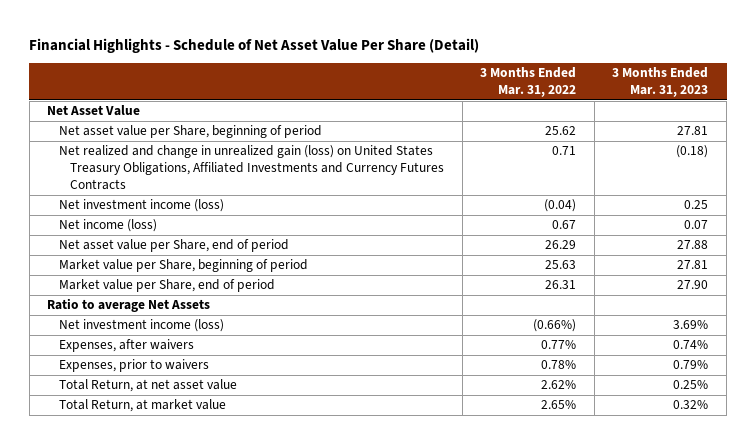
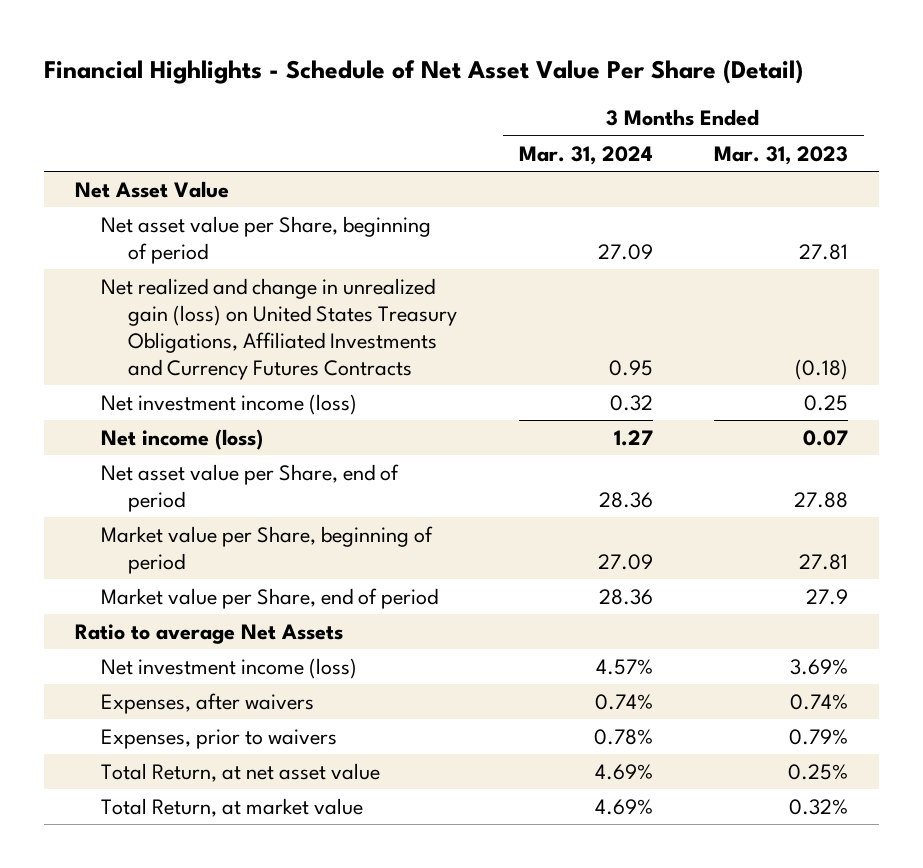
[480,67,577,98] 3 Months Ended Mar. 31, 2022 -> none
none -> [518,145,653,165] Mar. 31, 2024
[677,280,709,290] 27.90 -> [806,588,849,605] 27.9

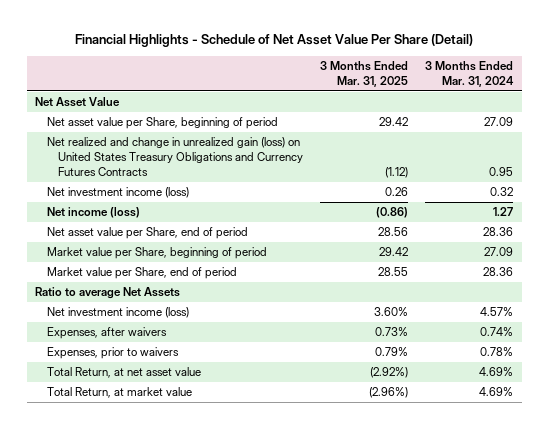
[714,145,849,165] Mar. 31, 2023 -> none
none -> [320,61,409,87] 3 Months Ended Mar. 31, 2025
[101,277,457,381] Net realized and change in unrealized gain (loss) on United States Treasury Obligations, Affiliated Investments and Currency Futures Contracts -> [46,137,304,176] Net realized and change in unrealized gain (loss) on United States Treasury Obligations and Currency Futures Contracts

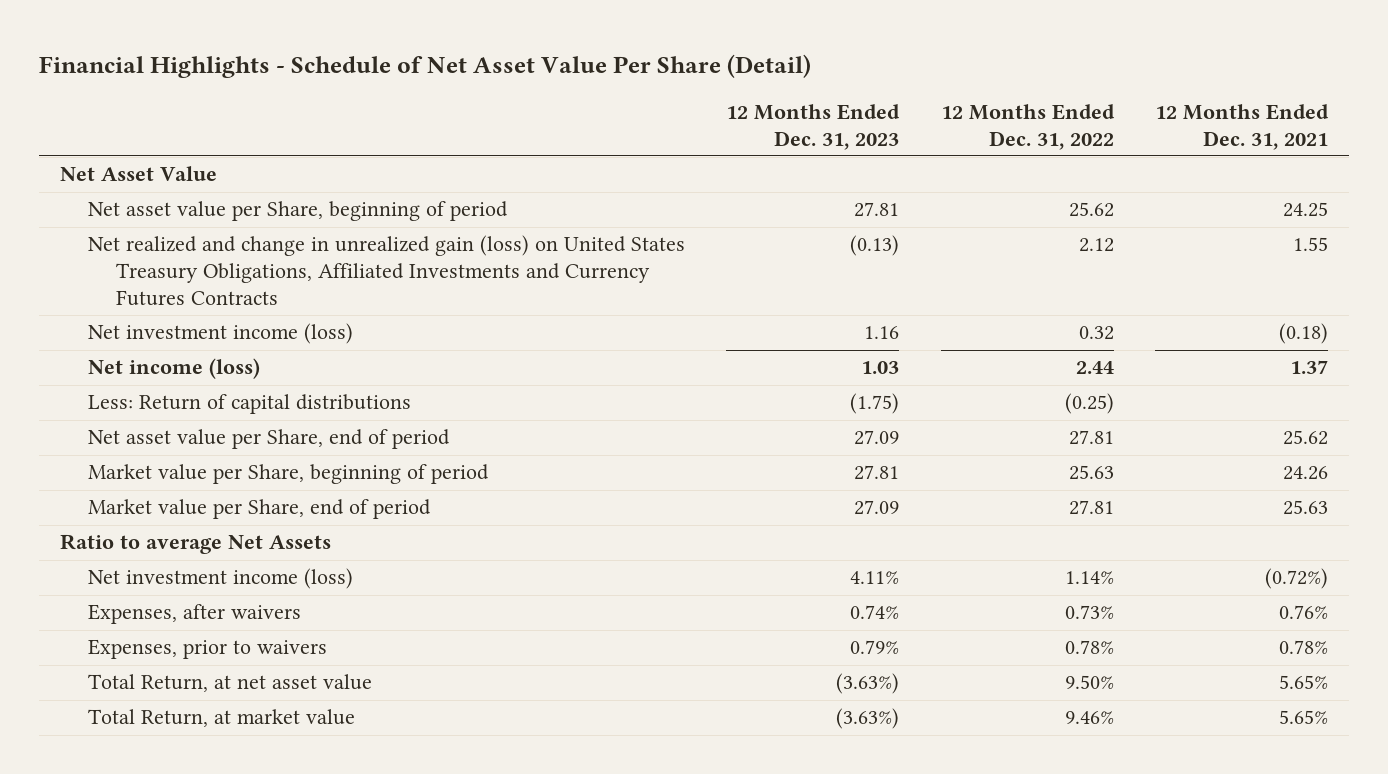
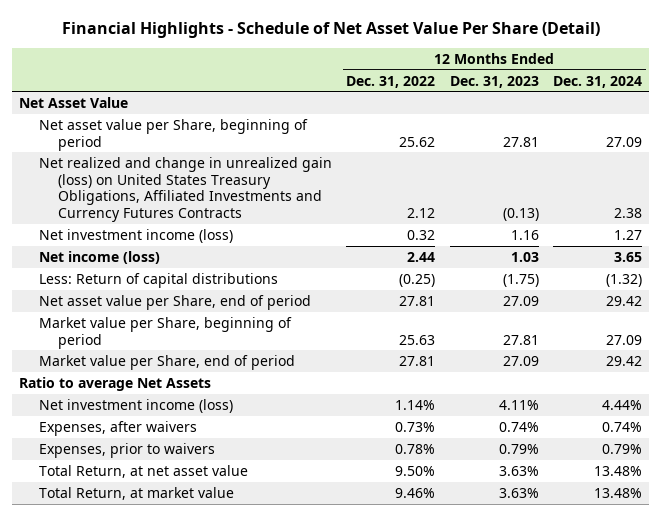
[1155,104,1330,150] 12 Months Ended Dec. 31, 2021 -> none
none -> [552,75,642,88] Dec. 31, 2024
[836,673,900,695] (3.63%) -> [498,465,539,476] 3.63%
[836,708,900,730] (3.63%) -> [498,487,539,498] 3.63%

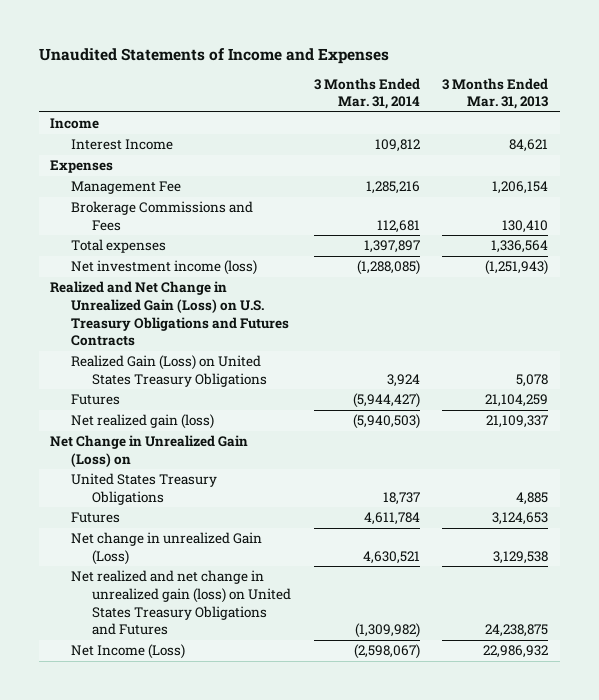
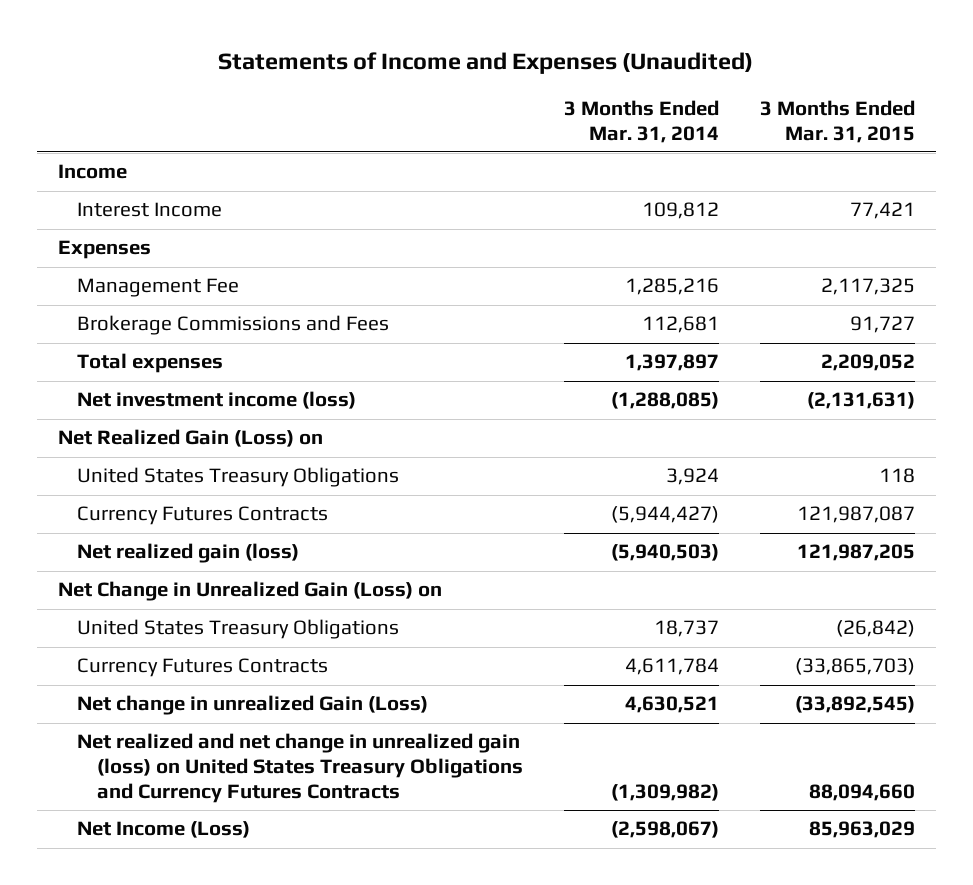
[38,47,389,64] Unaudited Statements of Income and Expenses -> [218,51,754,74] Statements of Income and Expenses (Unaudited)
[442,77,549,110] 3 Months Ended Mar. 31, 2013 -> none
none -> [760,100,916,143] 3 Months Ended Mar. 31, 2015
[50,281,290,347] Realized and Net Change in Unrealized Gain (Loss) on U.S. Treasury Obligations and Futures Contracts -> [57,429,323,448] Net Realized Gain (Loss) on
[71,355,267,387] Realized Gain (Loss) on United States Treasury Obligations -> [77,467,400,488] United States Treasury Obligations
[71,394,121,406] Futures -> [77,506,329,526] Currency Futures Contracts
[71,512,121,524] Futures -> [77,658,329,678] Currency Futures Contracts
[71,570,291,636] Net realized and net change in unrealized gain (loss) on United States Treasury Obligations and Futures -> [77,733,523,803] Net realized and net change in unrealized gain (loss) on United States Treasury Obligations and Currency Futures Contracts

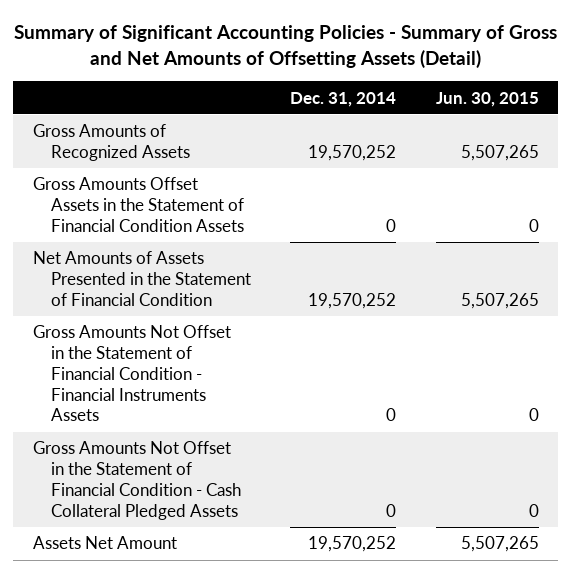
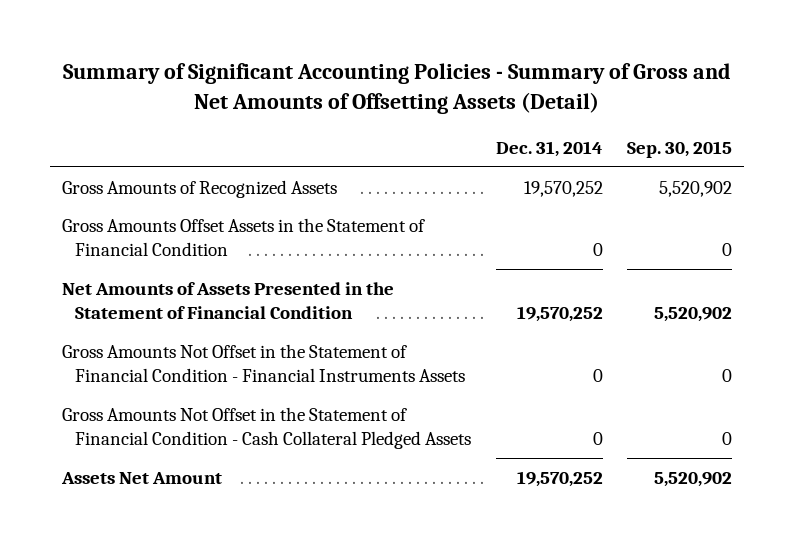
[435,91,539,107] Jun. 30, 2015 -> none
none -> [626,141,732,159] Sep. 30, 2015
[32,177,245,232] Gross Amounts Offset Assets in the Statement of Financial Condition Assets -> [61,217,425,257] Gross Amounts Offset Assets in the Statement of Financial Condition

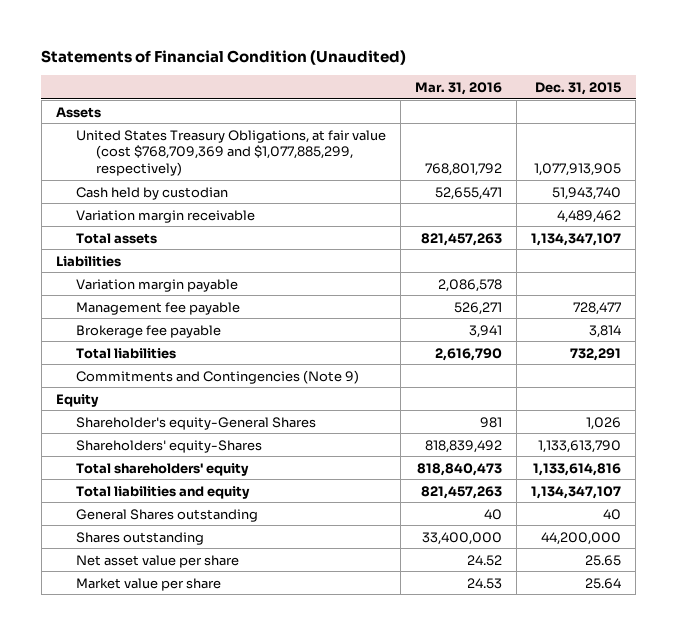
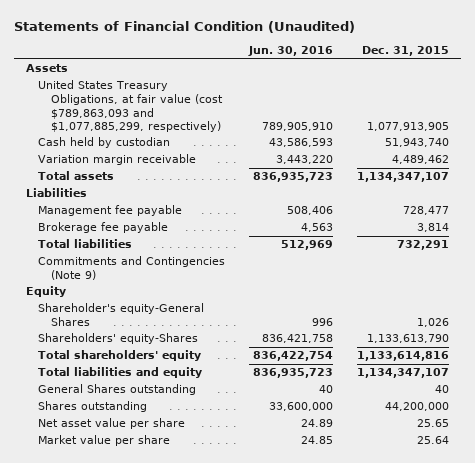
[415,81,503,95] Mar. 31, 2016 -> none
none -> [248,46,334,57] Jun. 30, 2016
[76,129,387,177] United States Treasury Obligations, at fair value (cost $768,709,369 and $1,077,885,299, respectively) -> [38,80,223,133] United States Treasury Obligations, at fair value (cost $789,863,093 and $1,077,885,299, respectively)
[76,278,239,292] Variation margin payable -> none

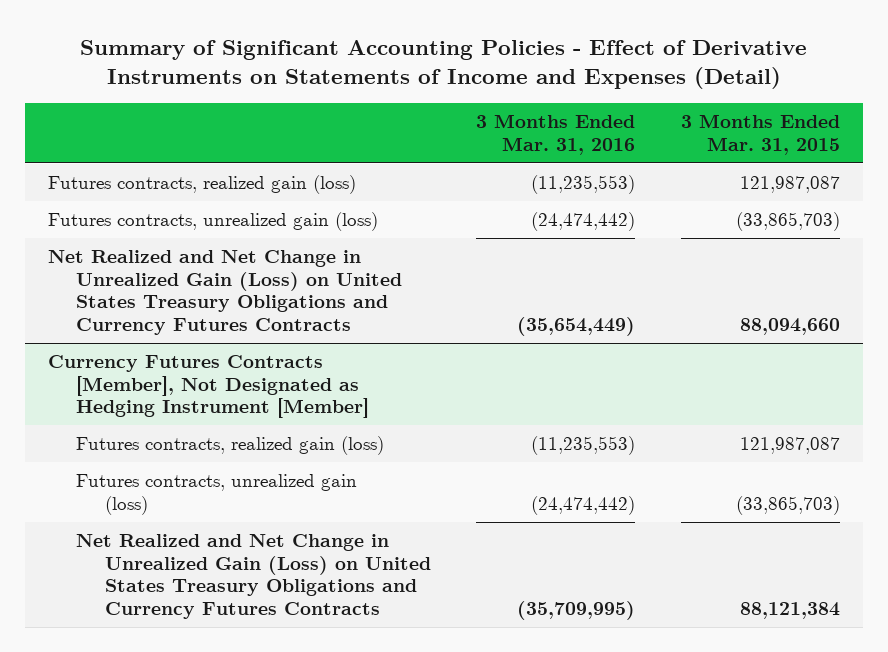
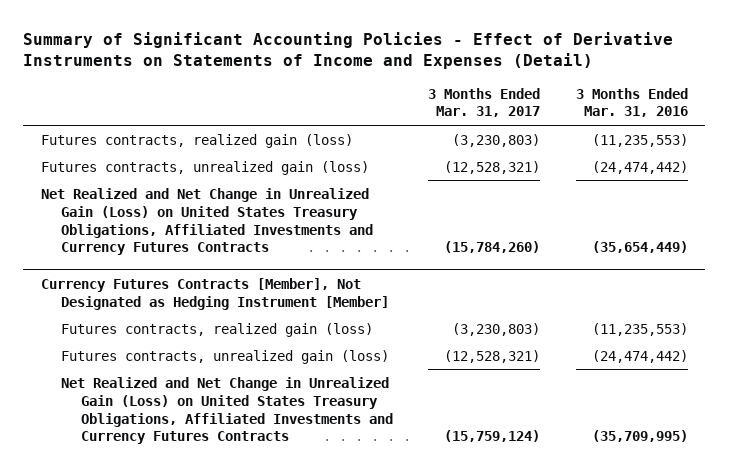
[680,114,840,155] 3 Months Ended Mar. 31, 2015 -> none
none -> [428,87,541,118] 3 Months Ended Mar. 31, 2017
[47,250,403,335] Net Realized and Net Change in Unrealized Gain (Loss) on United States Treasury Obligations and Currency Futures Contracts -> [40,187,373,256] Net Realized and Net Change in Unrealized Gain (Loss) on United States Treasury Obligations, Affiliated Investments and Currency Futures Contracts
[76,534,431,619] Net Realized and Net Change in Unrealized Gain (Loss) on United States Treasury Obligations and Currency Futures Contracts -> [60,376,393,445] Net Realized and Net Change in Unrealized Gain (Loss) on United States Treasury Obligations, Affiliated Investments and Currency Futures Contracts

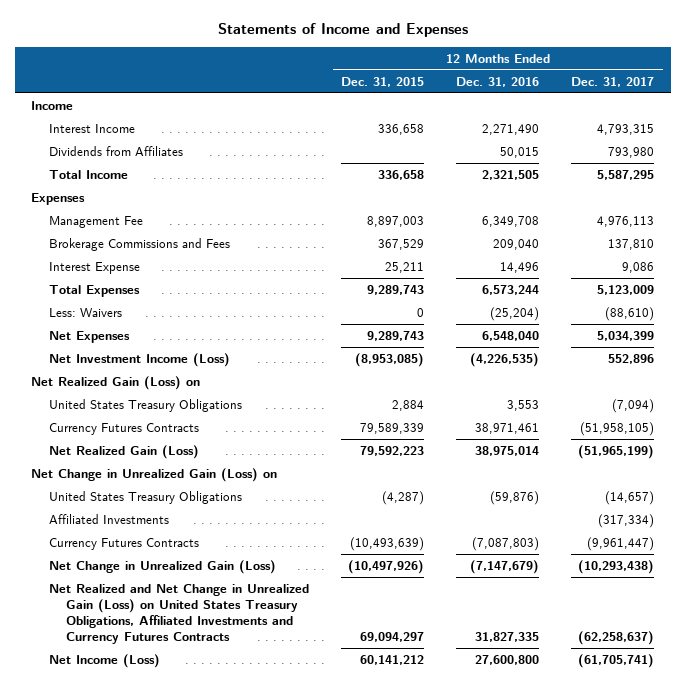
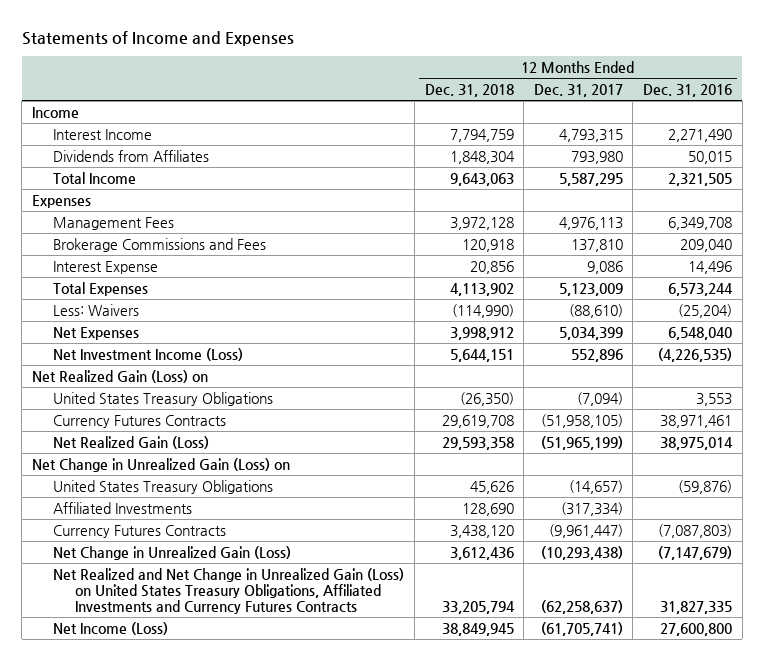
[340,76,424,87] Dec. 31, 2015 -> none
none -> [424,83,514,97] Dec. 31, 2018
[48,215,143,228] Management Fee -> [53,216,175,230] Management Fees

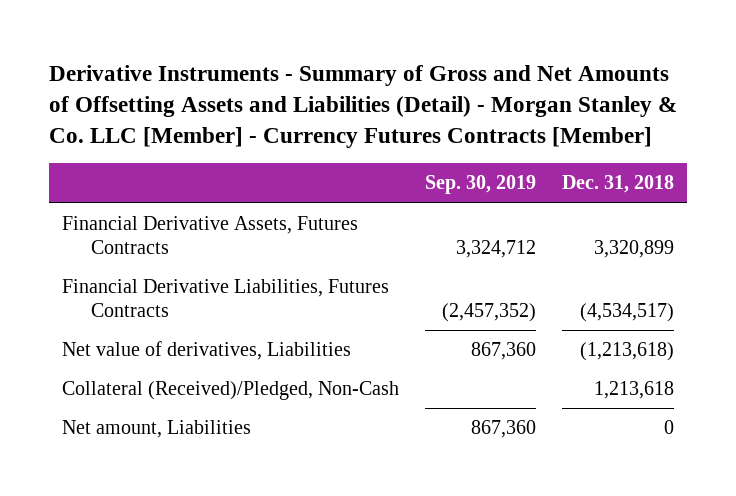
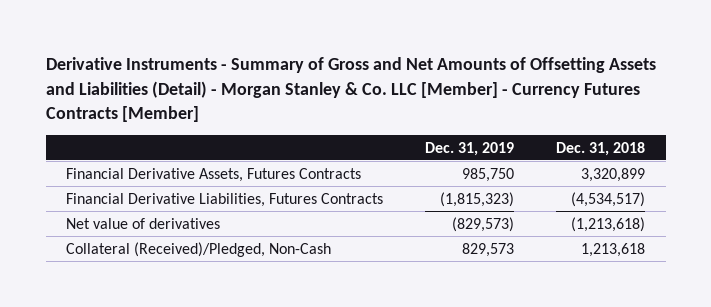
[425,175,537,195] Sep. 30, 2019 -> none
none -> [425,141,515,156] Dec. 31, 2019
[62,341,352,361] Net value of derivatives, Liabilities -> [66,217,221,229] Net value of derivatives
[62,420,252,439] Net amount, Liabilities -> none

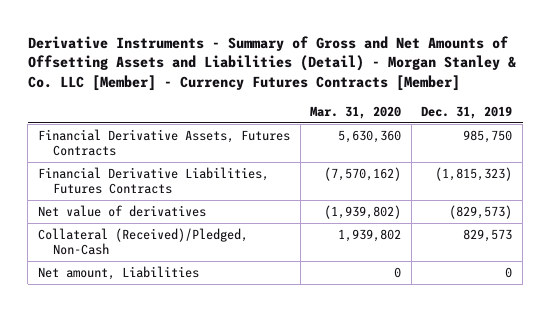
[555,141,645,156] Dec. 31, 2018 -> none
none -> [310,105,402,119] Mar. 31, 2020
none -> [37,265,199,280] Net amount, Liabilities

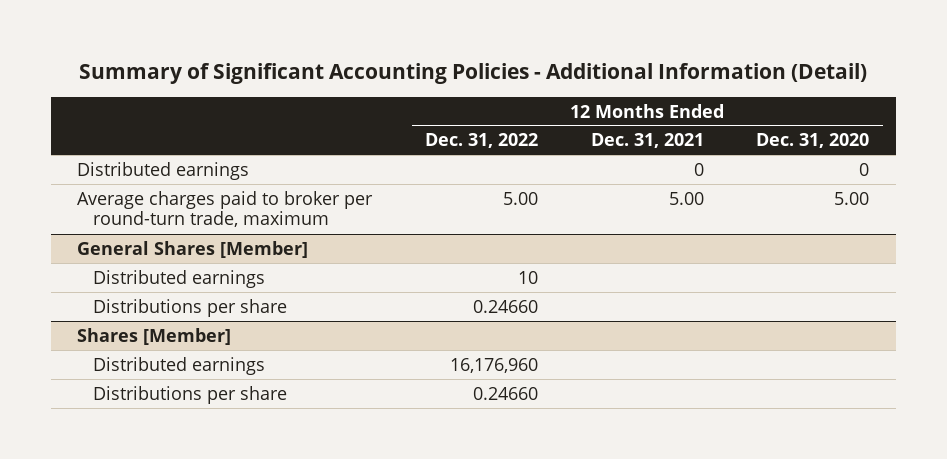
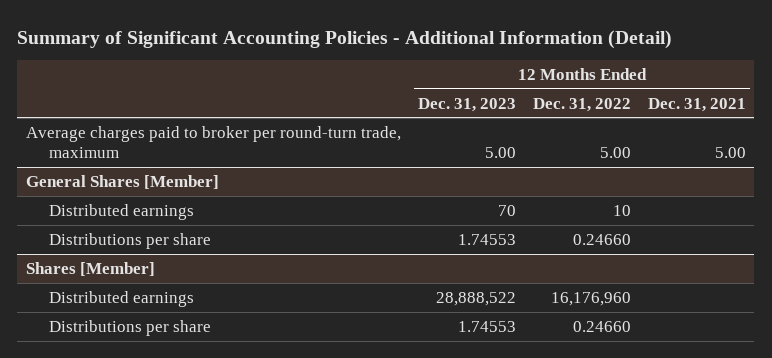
[756,133,870,149] Dec. 31, 2020 -> none
none -> [417,97,516,112] Dec. 31, 2023
[77,161,250,180] Distributed earnings -> none

